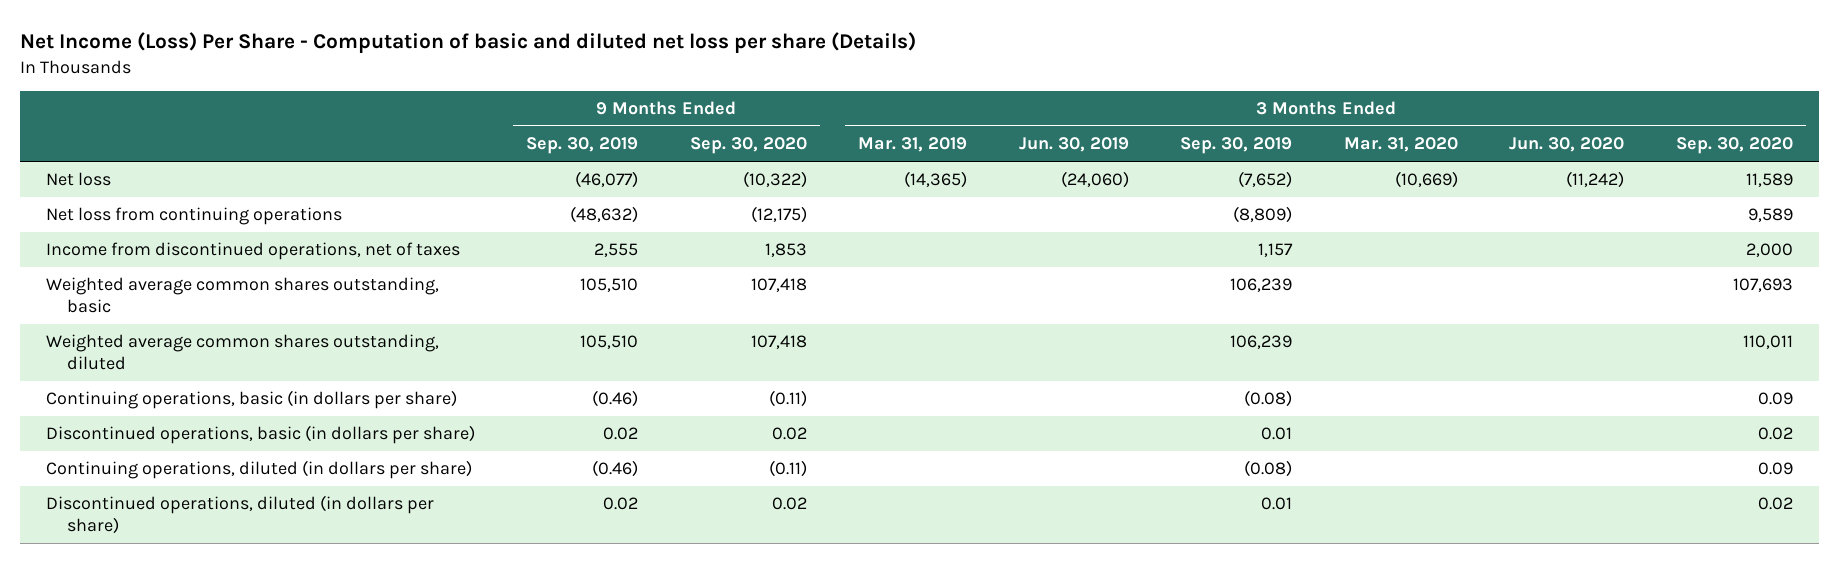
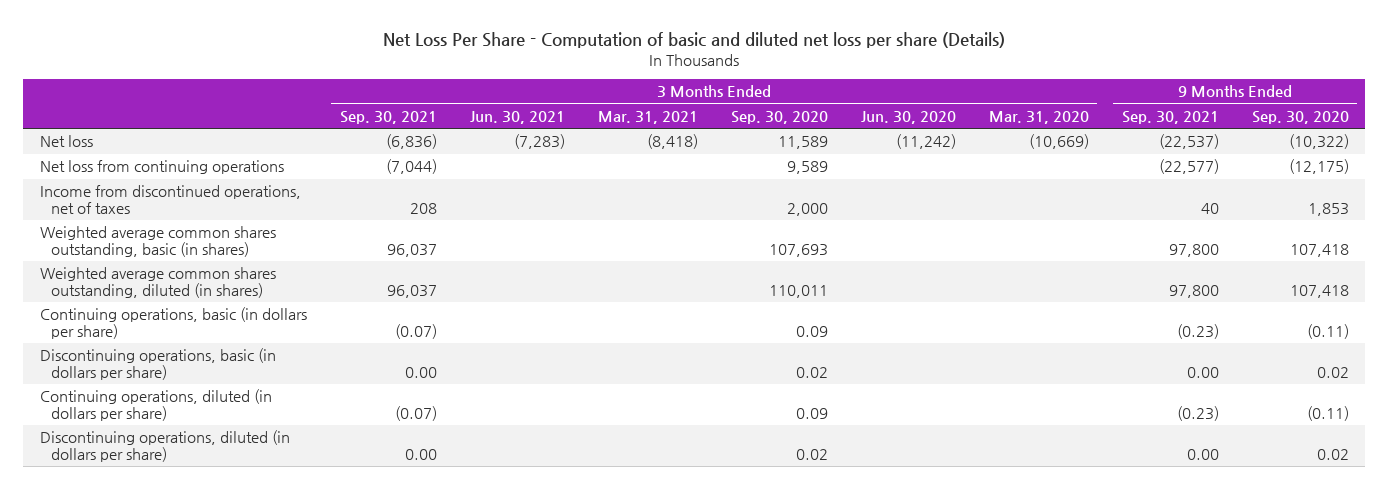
[19,32,916,54] Net Income (Loss) Per Share - Computation of basic and diluted net loss per share (Details) -> [383,32,1006,49] Net Loss Per Share - Computation of basic and diluted net loss per share (Details)
[526,137,639,155] Sep. 30, 2019 -> none
[858,137,968,153] Mar. 31, 2019 -> none
[1018,137,1129,153] Jun. 30, 2019 -> none
[1180,137,1293,155] Sep. 30, 2019 -> none
none -> [339,110,437,124] Sep. 30, 2021
none -> [469,110,565,124] Jun. 30, 2021
none -> [597,110,698,124] Mar. 31, 2021
none -> [1121,110,1219,124] Sep. 30, 2021
[45,277,439,314] Weighted average common shares outstanding, basic -> [39,226,276,257] Weighted average common shares outstanding, basic (in shares)
[45,334,439,371] Weighted average common shares outstanding, diluted -> [39,267,276,298] Weighted average common shares outstanding, diluted (in shares)
[45,425,475,445] Discontinued operations, basic (in dollars per share) -> [39,348,276,380] Discontinuing operations, basic (in dollars per share)
[45,495,434,535] Discontinued operations, diluted (in dollars per share) -> [39,430,290,462] Discontinuing operations, diluted (in dollars per share)

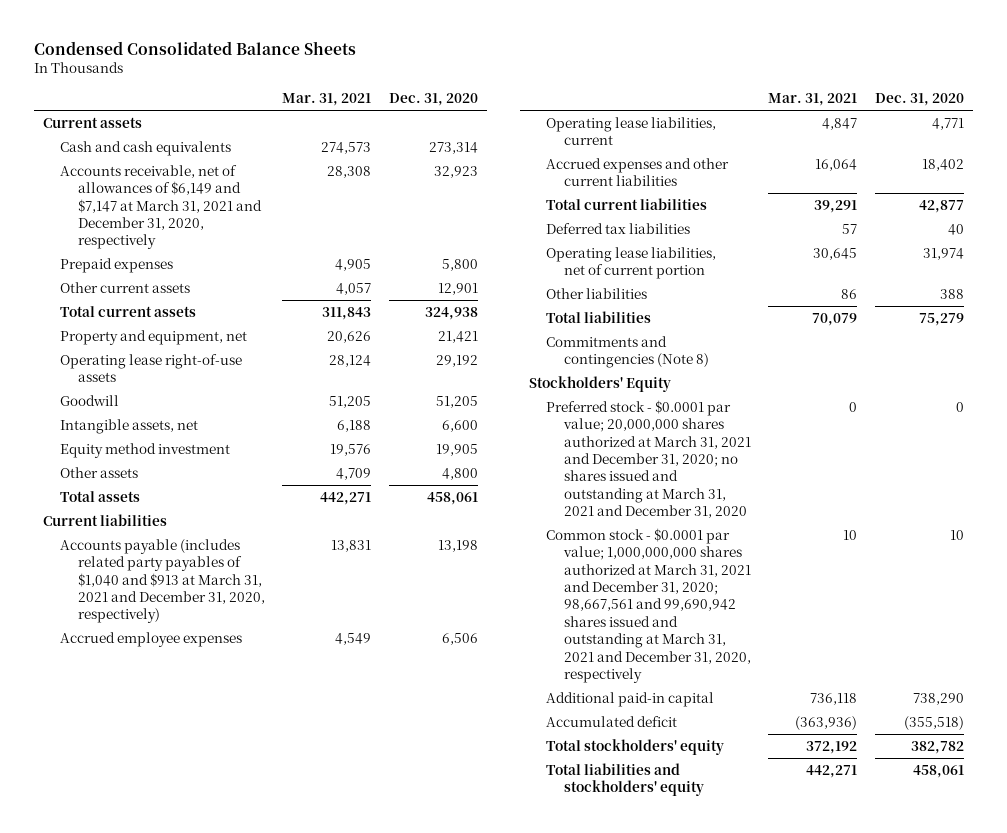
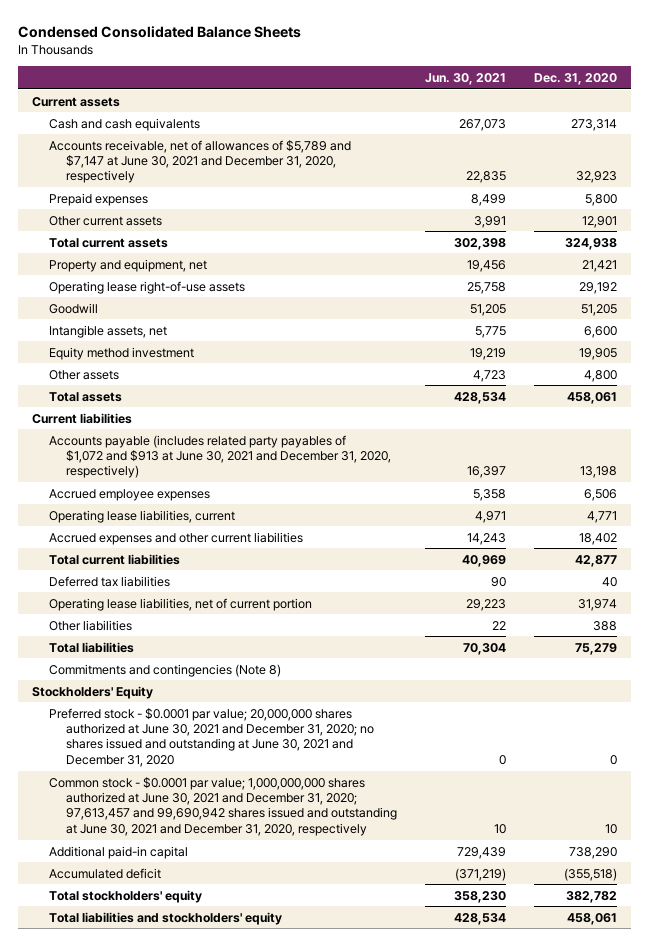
[282,93,372,107] Mar. 31, 2021 -> none
none -> [425,72,507,85] Jun. 30, 2021
[60,164,262,250] Accounts receivable, net of allowances of $6,149 and $7,147 at March 31, 2021 and December 31, 2020, respectively -> [48,139,351,184] Accounts receivable, net of allowances of $5,789 and $7,147 at June 30, 2021 and December 31, 2020, respectively
[60,538,265,624] Accounts payable (includes related party payables of $1,040 and $913 at March 31, 2021 and December 31, 2020, respectively) -> [48,434,392,479] Accounts payable (includes related party payables of $1,072 and $913 at June 30, 2021 and December 31, 2020, respectively)
[546,399,751,519] Preferred stock - $0.0001 par value; 20,000,000 shares authorized at March 31, 2021 and December 31, 2020; no shares issued and outstanding at March 31, 2021 and December 31, 2020 -> [48,707,375,767] Preferred stock - $0.0001 par value; 20,000,000 shares authorized at June 30, 2021 and December 31, 2020; no shares issued and outstanding at June 30, 2021 and December 31, 2020
[546,527,751,683] Common stock - $0.0001 par value; 1,000,000,000 shares authorized at March 31, 2021 and December 31, 2020; 98,667,561 and 99,690,942 shares issued and outstanding at March 31, 2021 and December 31, 2020, respectively -> [48,776,398,836] Common stock - $0.0001 par value; 1,000,000,000 shares authorized at June 30, 2021 and December 31, 2020; 97,613,457 and 99,690,942 shares issued and outstanding at June 30, 2021 and December 31, 2020, respectively

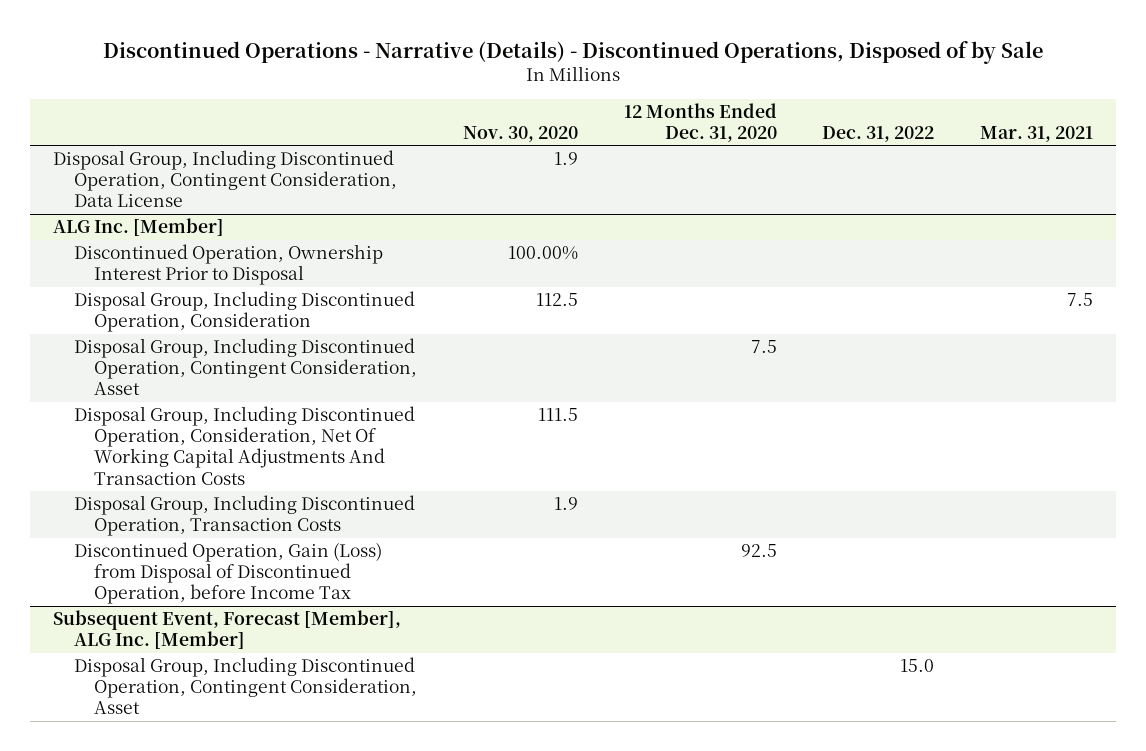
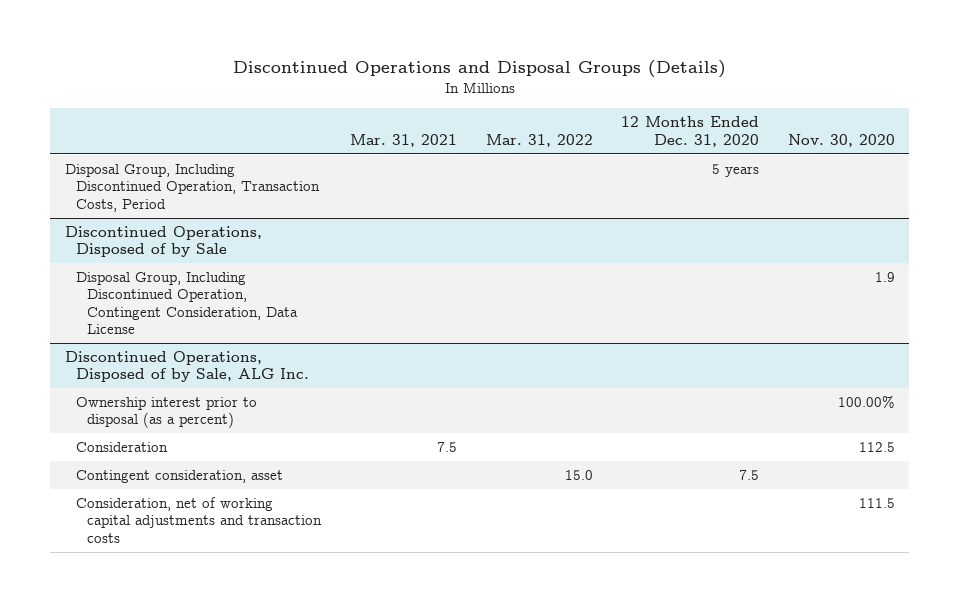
[103,40,1044,64] Discontinued Operations - Narrative (Details) - Discontinued Operations, Disposed of by Sale -> [232,60,726,79] Discontinued Operations and Disposal Groups (Details)
[822,126,935,143] Dec. 31, 2022 -> none
none -> [485,133,593,147] Mar. 31, 2022
none -> [64,164,321,212] Disposal Group, Including Discontinued Operation, Transaction Costs, Period
none -> [64,226,262,258] Discontinued Operations, Disposed of by Sale
[53,218,225,237] ALG Inc. [Member] -> none
[73,495,415,537] Disposal Group, Including Discontinued Operation, Transaction Costs -> none
[73,542,382,605] Discontinued Operation, Gain (Loss) from Disposal of Discontinued Operation, before Income Tax -> none
[53,610,402,650] Subsequent Event, Forecast [Member], ALG Inc. [Member] -> none
[73,657,418,715] Disposal Group, Including Discontinued Operation, Contingent Consideration, Asset -> none
none -> [64,351,310,383] Discontinued Operations, Disposed of by Sale, ALG Inc.
[73,244,383,286] Discontinued Operation, Ownership Interest Prior to Disposal -> [76,397,258,429] Ownership interest prior to disposal (as a percent)
[73,291,415,333] Disposal Group, Including Discontinued Operation, Consideration -> [76,442,169,453] Consideration
[73,338,418,396] Disposal Group, Including Discontinued Operation, Contingent Consideration, Asset -> [76,470,284,484] Contingent consideration, asset
[73,406,415,485] Disposal Group, Including Discontinued Operation, Consideration, Net Of Working Capital Adjustments And Transaction Costs -> [76,497,323,543] Consideration, net of working capital adjustments and transaction costs

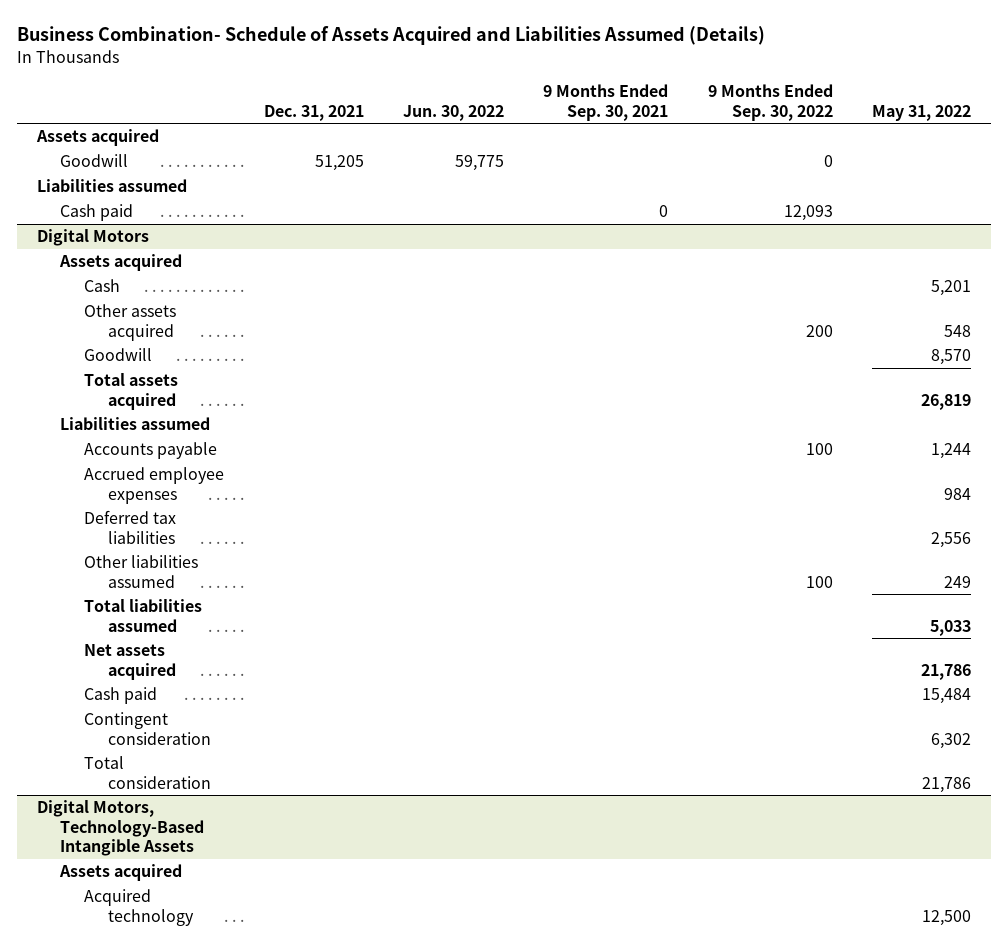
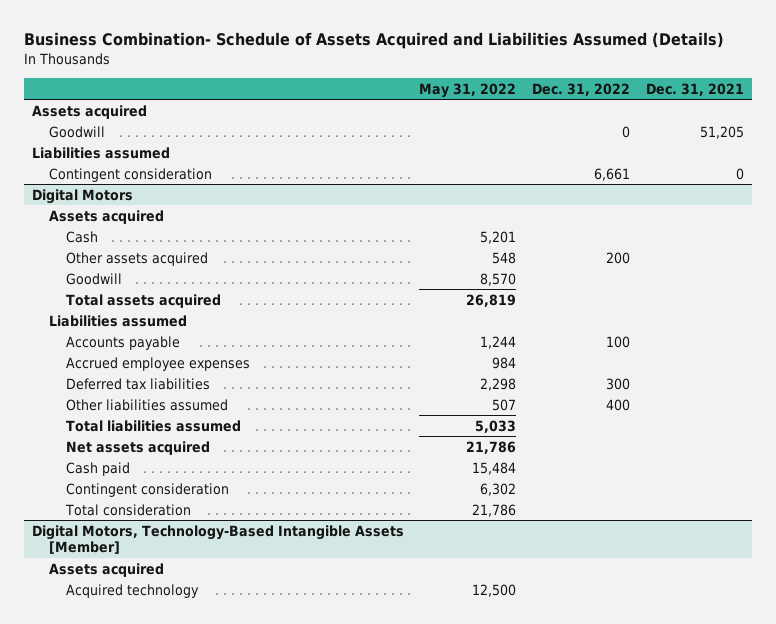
[403,104,505,121] Jun. 30, 2022 -> none
[543,83,669,121] 9 Months Ended Sep. 30, 2021 -> none
[707,83,833,121] 9 Months Ended Sep. 30, 2022 -> none
none -> [532,82,631,96] Dec. 31, 2022
[60,204,134,222] Cash paid -> none
none -> [48,167,212,182] Contingent consideration
[931,531,972,548] 2,556 -> [480,377,517,391] 2,298
[944,575,972,588] 249 -> [492,398,517,411] 507
[36,800,205,857] Digital Motors, Technology-Based Intangible Assets -> [31,524,404,554] Digital Motors, Technology-Based Intangible Assets [Member]

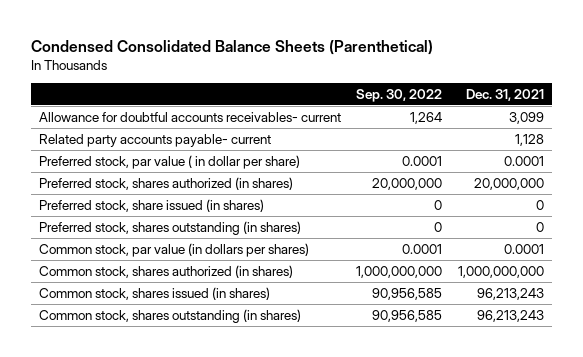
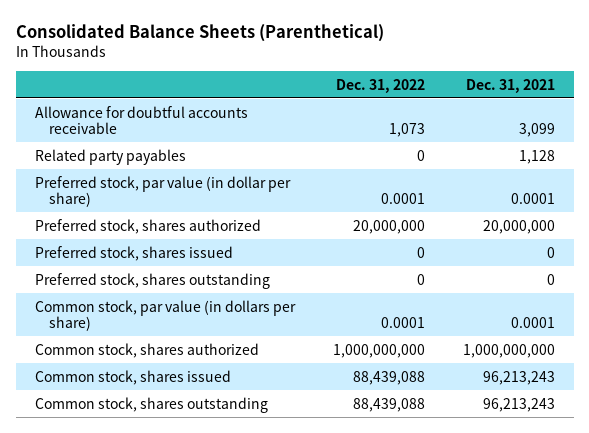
[31,39,434,55] Condensed Consolidated Balance Sheets (Parenthetical) -> [15,23,384,42] Consolidated Balance Sheets (Parenthetical)
[356,88,443,102] Sep. 30, 2022 -> none
none -> [335,78,425,93] Dec. 31, 2022
[38,111,341,122] Allowance for doubtful accounts receivables- current -> [34,105,248,135] Allowance for doubtful accounts receivable
[38,133,271,147] Related party accounts payable- current -> [34,148,186,165] Related party payables
[38,154,300,169] Preferred stock, par value ( in dollar per share) -> [34,175,291,208] Preferred stock, par value (in dollar per share)
[38,176,293,190] Preferred stock, shares authorized (in shares) -> [34,218,261,234] Preferred stock, shares authorized
[38,198,264,212] Preferred stock, share issued (in shares) -> [34,245,233,261] Preferred stock, shares issued
[38,220,301,235] Preferred stock, shares outstanding (in shares) -> [34,272,270,289] Preferred stock, shares outstanding
[38,242,309,257] Common stock, par value (in dollars per shares) -> [34,299,296,332] Common stock, par value (in dollars per share)
[38,264,293,278] Common stock, shares authorized (in shares) -> [34,342,259,358] Common stock, shares authorized
[38,286,270,300] Common stock, shares issued (in shares) -> [34,369,231,385] Common stock, shares issued
[38,308,301,323] Common stock, shares outstanding (in shares) -> [34,396,268,413] Common stock, shares outstanding

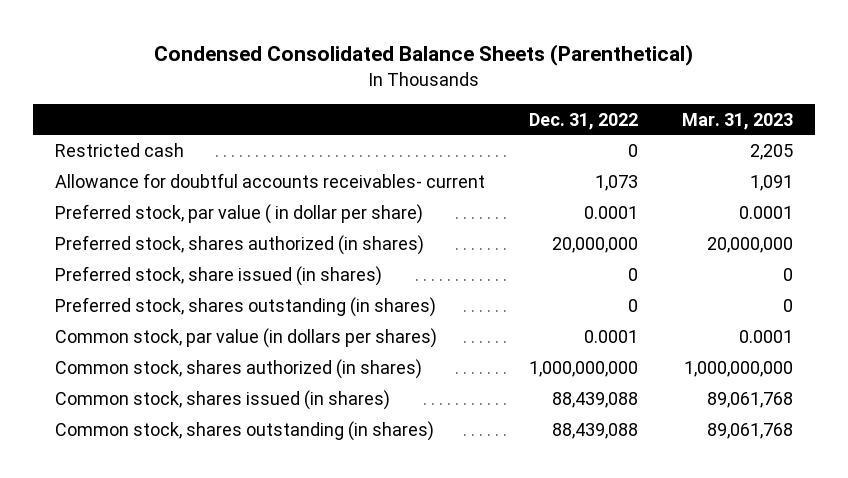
[15,23,384,42] Consolidated Balance Sheets (Parenthetical) -> [154,44,694,67] Condensed Consolidated Balance Sheets (Parenthetical)
[465,78,555,93] Dec. 31, 2021 -> none
none -> [682,112,794,130] Mar. 31, 2023
[34,148,186,165] Related party payables -> none
none -> [55,142,185,157] Restricted cash
[34,105,248,135] Allowance for doubtful accounts receivable -> [55,172,486,188] Allowance for doubtful accounts receivables- current
[34,175,291,208] Preferred stock, par value (in dollar per share) -> [55,203,424,224] Preferred stock, par value ( in dollar per share)
[34,218,261,234] Preferred stock, shares authorized -> [55,234,425,255] Preferred stock, shares authorized (in shares)
[34,245,233,261] Preferred stock, shares issued -> [55,265,383,286] Preferred stock, share issued (in shares)
[34,272,270,289] Preferred stock, shares outstanding -> [55,296,437,317] Preferred stock, shares outstanding (in shares)
[34,299,296,332] Common stock, par value (in dollars per share) -> [55,327,438,348] Common stock, par value (in dollars per shares)
[34,342,259,358] Common stock, shares authorized -> [55,358,423,379] Common stock, shares authorized (in shares)
[34,369,231,385] Common stock, shares issued -> [55,389,391,410] Common stock, shares issued (in shares)
[34,396,268,413] Common stock, shares outstanding -> [55,420,435,441] Common stock, shares outstanding (in shares)

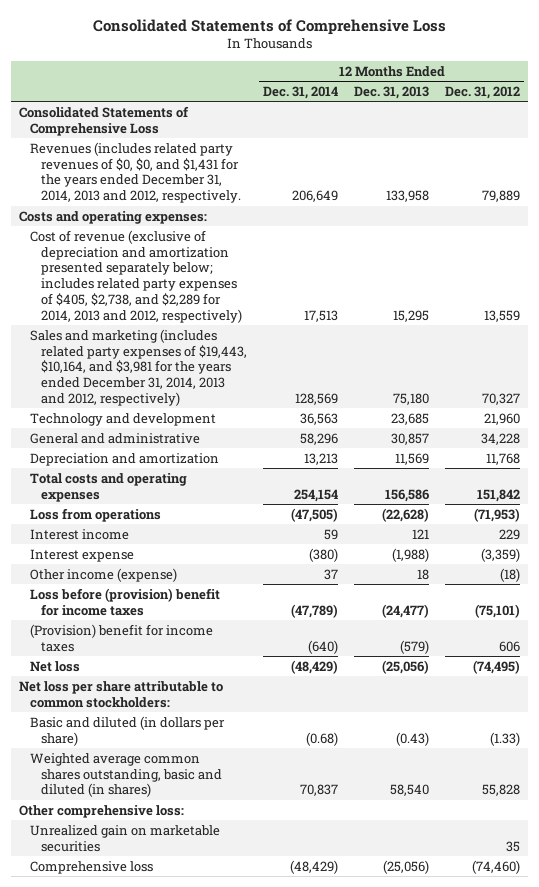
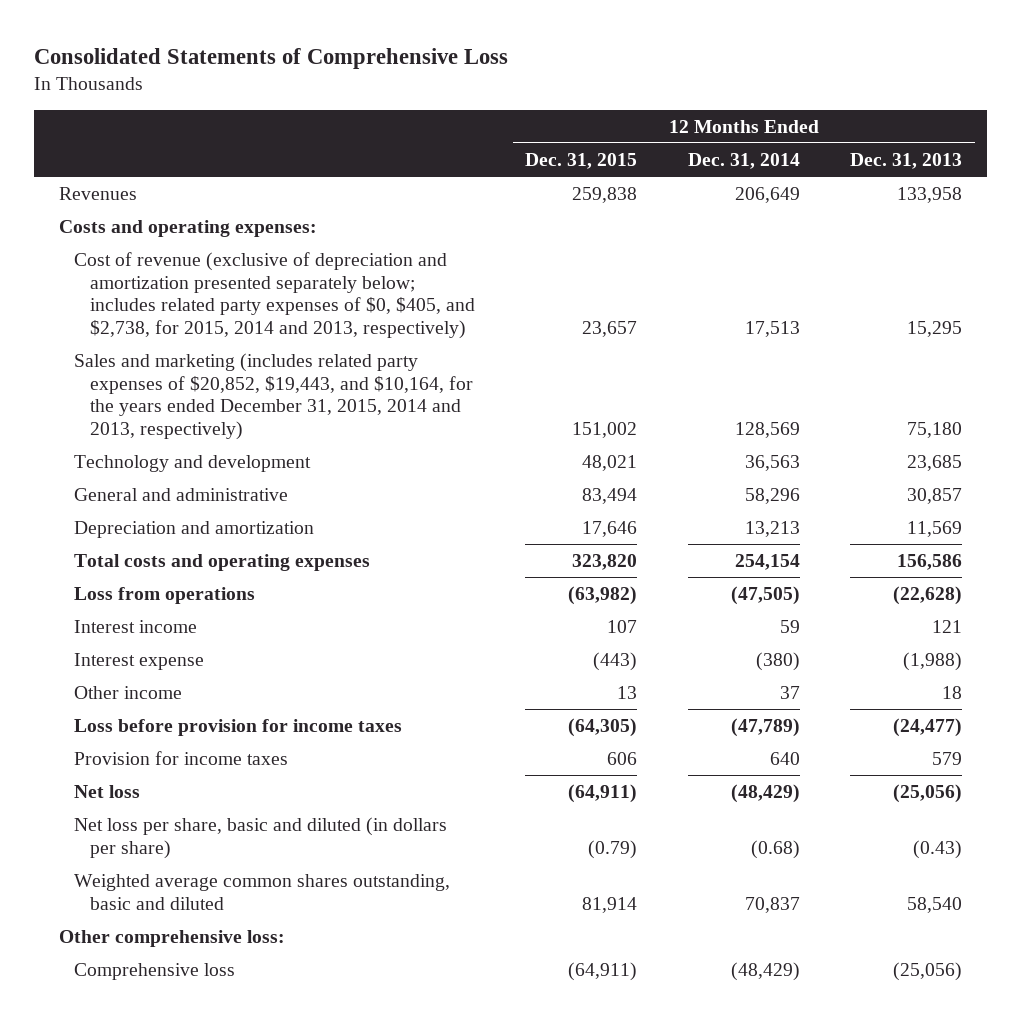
[445,85,521,99] Dec. 31, 2012 -> none
none -> [525,152,638,169] Dec. 31, 2015
[18,105,189,136] Consolidated Statements of Comprehensive Loss -> none
[29,141,242,204] Revenues (includes related party revenues of $0, $0, and $1,431 for the years ended December 31, 2014, 2013 and 2012, respectively. -> [58,186,137,200] Revenues
[29,229,243,323] Cost of revenue (exclusive of depreciation and amortization presented separately below; includes related party expenses of $405, $2,738, and $2,289 for 2014, 2013 and 2012, respectively) -> [74,251,475,340] Cost of revenue (exclusive of depreciation and amortization presented separately below; includes related party expenses of $0, $405, and $2,738, for 2015, 2014 and 2013, respectively)
[29,328,248,407] Sales and marketing (includes related party expenses of $19,443, $10,164, and $3,981 for the years ended December 31, 2014, 2013 and 2012, respectively) -> [74,352,473,441] Sales and marketing (includes related party expenses of $20,852, $19,443, and $10,164, for the years ended December 31, 2015, 2014 and 2013, respectively)
[29,567,177,582] Other income (expense) -> [74,685,183,699] Other income
[29,587,220,616] Loss before (provision) benefit for income taxes -> [74,718,403,736] Loss before provision for income taxes
[29,623,213,652] (Provision) benefit for income taxes -> [74,750,289,765] Provision for income taxes
[308,639,339,654] (640) -> [769,751,800,765] 640
[400,639,430,654] (579) -> [931,751,962,765] 579
[18,680,223,708] Net loss per share attributable to common stockholders: -> none
[29,715,225,746] Basic and diluted (in dollars per share) -> [74,816,448,859] Net loss per share, basic and diluted (in dollars per share)
[29,752,223,798] Weighted average common shares outstanding, basic and diluted (in shares) -> [74,873,451,910] Weighted average common shares outstanding, basic and diluted
[29,824,220,852] Unrealized gain on marketable securities -> none

